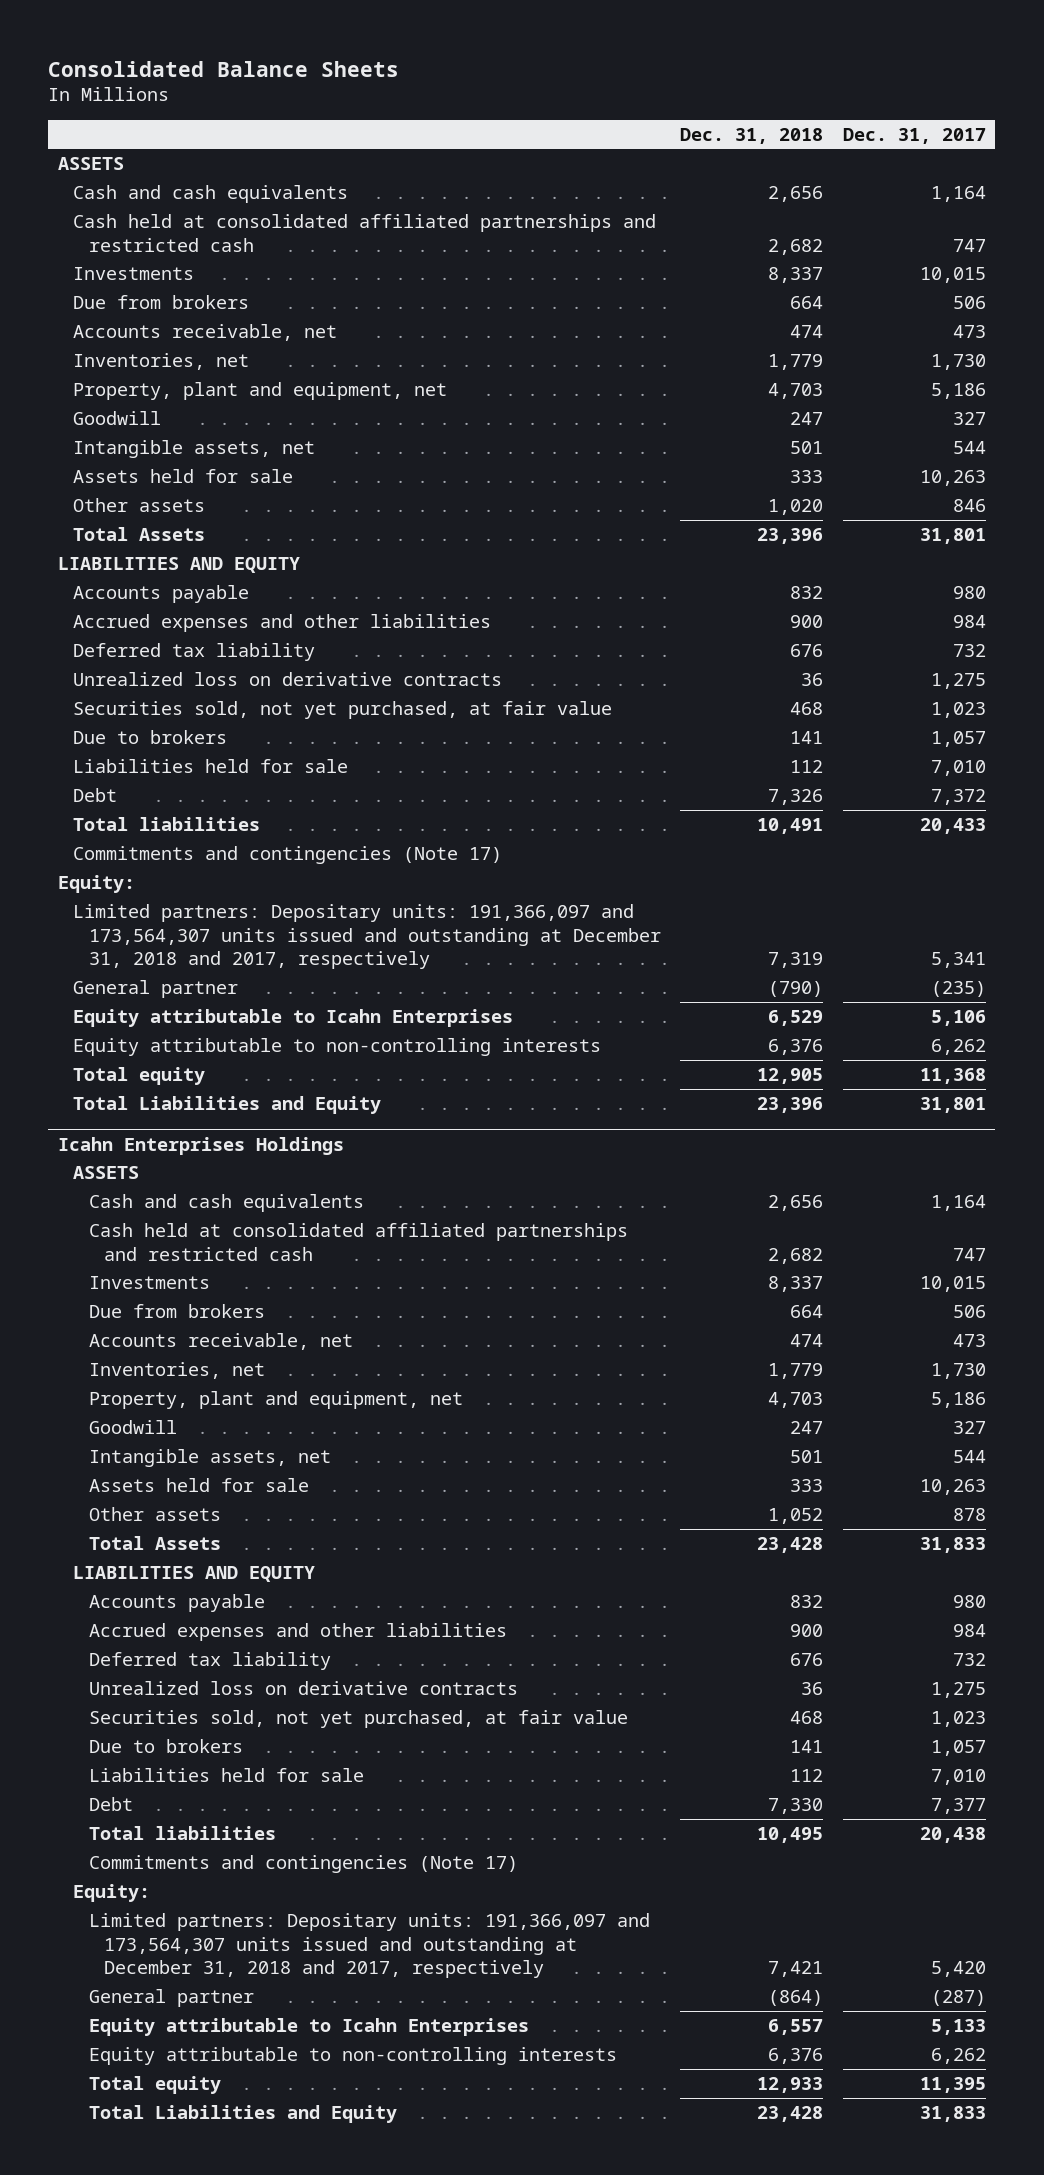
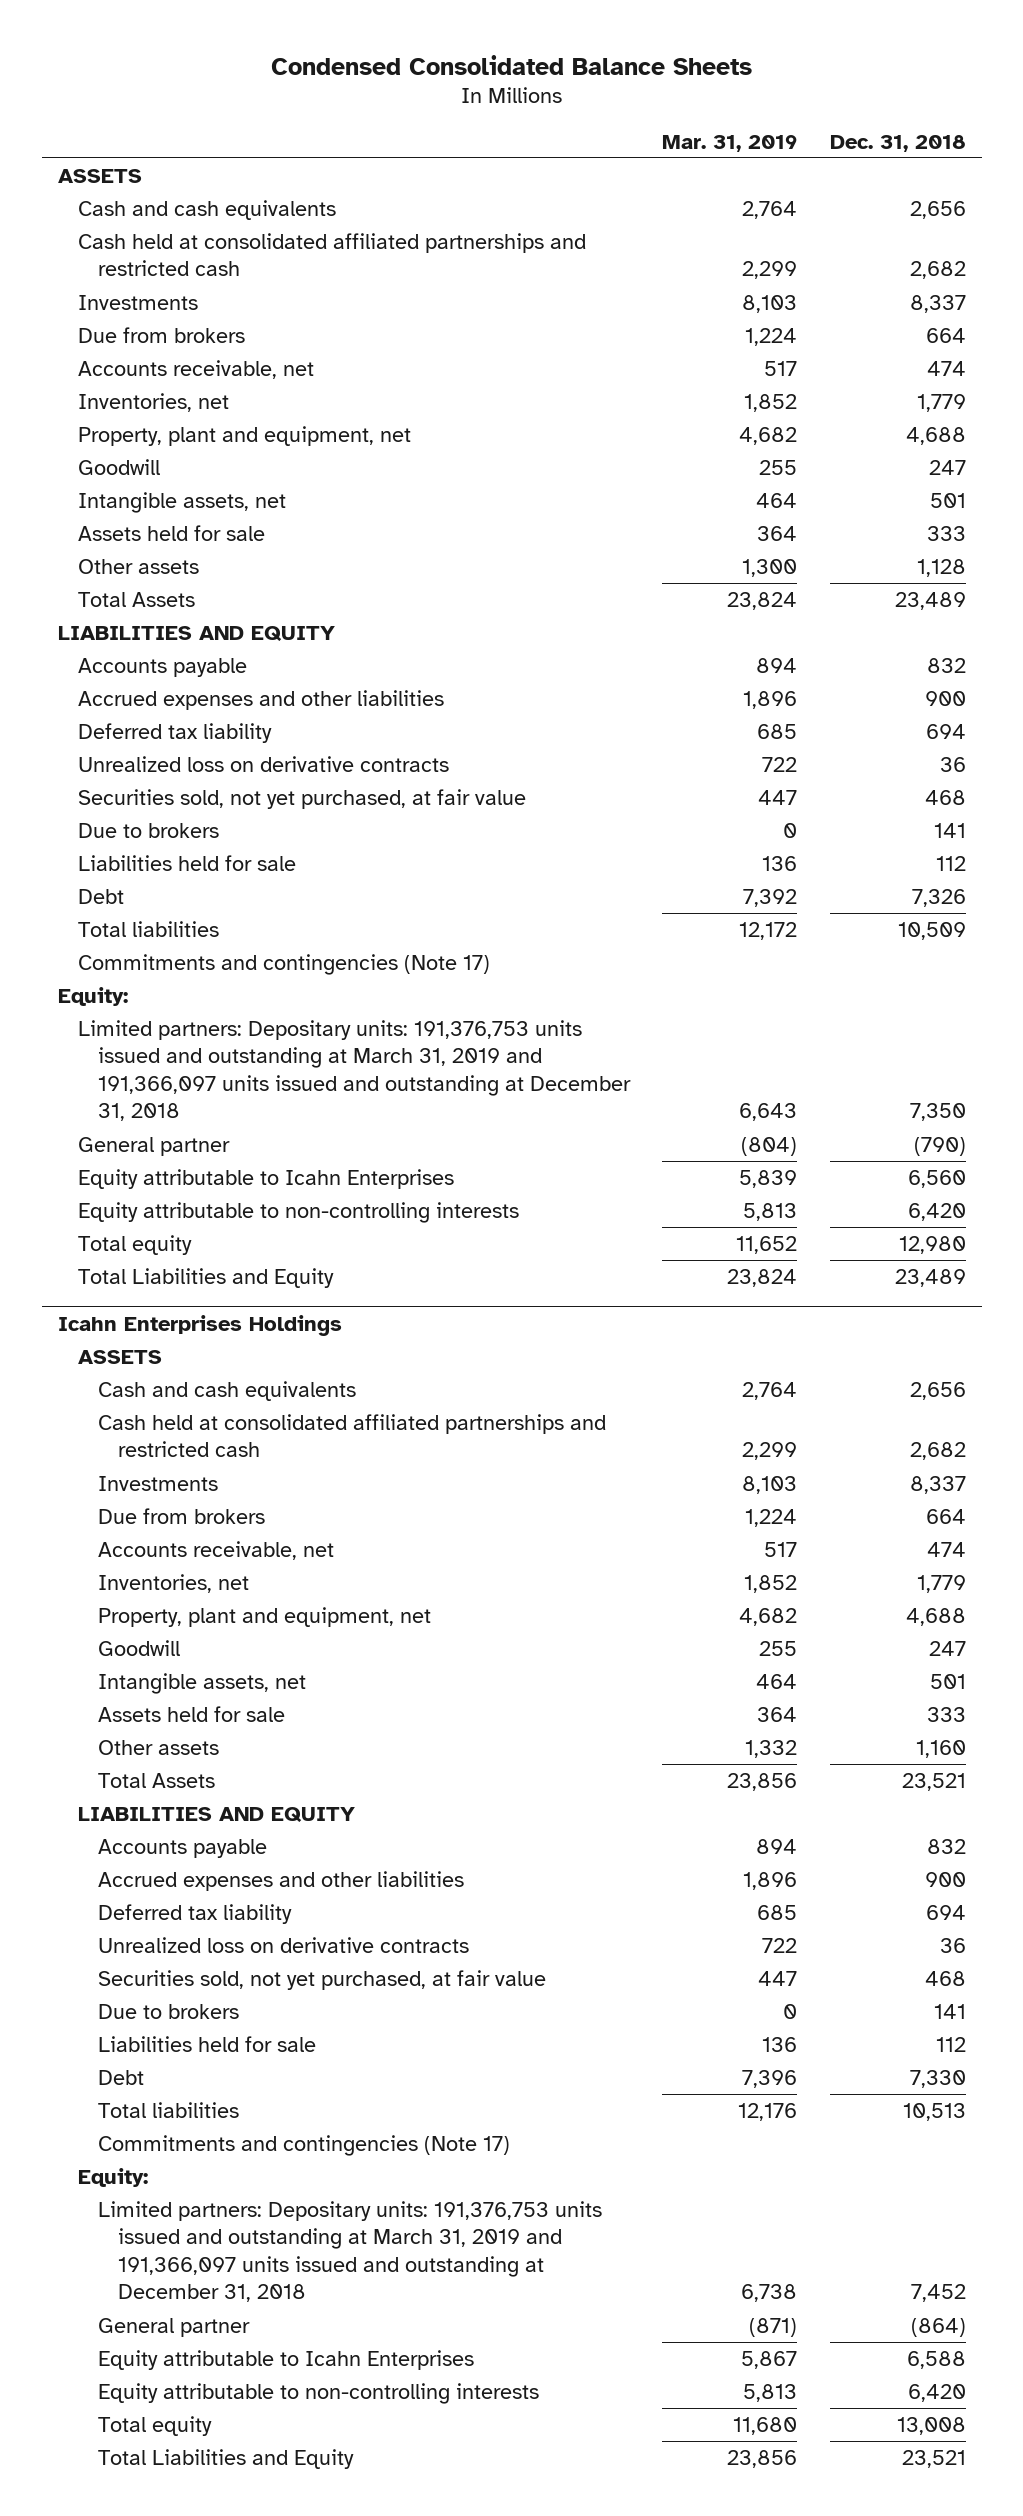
[48,60,400,77] Consolidated Balance Sheets -> [270,54,752,75] Condensed Consolidated Balance Sheets
[842,127,986,144] Dec. 31, 2017 -> none
none -> [662,134,798,152] Mar. 31, 2019
[768,382,824,399] 4,703 -> [905,426,966,445] 4,688
[768,498,824,515] 1,020 -> [916,558,966,577] 1,128
[757,527,824,544] 23,396 -> [894,591,966,610] 23,489
[790,643,824,657] 676 -> [925,723,966,739] 694
[757,817,824,834] 10,491 -> [897,921,966,940] 10,509
[73,903,661,970] Limited partners: Depositary units: 191,366,097 and 173,564,307 units issued and outstanding at December 31, 2018 and 2017, respectively -> [77,1019,631,1122] Limited partners: Depositary units: 191,376,753 units issued and outstanding at March 31, 2019 and 191,366,097 units issued and outstanding at December 31, 2018
[768,952,824,969] 7,319 -> [909,1103,966,1122] 7,350
[768,1009,824,1026] 6,529 -> [907,1169,966,1188] 6,560
[768,1038,824,1055] 6,376 -> [907,1202,966,1221] 6,420
[757,1067,824,1084] 12,905 -> [898,1235,966,1254] 12,980
[757,1096,824,1113] 23,396 -> [894,1268,966,1287] 23,489
[768,1391,824,1408] 4,703 -> [905,1607,966,1626] 4,688
[768,1507,824,1524] 1,052 -> [915,1739,966,1758] 1,160
[757,1536,824,1553] 23,428 -> [901,1772,966,1791] 23,521
[790,1652,824,1666] 676 -> [925,1904,966,1920] 694
[757,1826,824,1843] 10,495 -> [902,2102,966,2121] 10,513
[88,1912,650,1979] Limited partners: Depositary units: 191,366,097 and 173,564,307 units issued and outstanding at December 31, 2018 and 2017, respectively -> [97,2200,602,2303] Limited partners: Depositary units: 191,376,753 units issued and outstanding at March 31, 2019 and 191,366,097 units issued and outstanding at December 31, 2018
[768,1961,824,1978] 7,421 -> [910,2284,966,2303] 7,452
[768,2018,824,2035] 6,557 -> [906,2350,966,2369] 6,588
[768,2047,824,2064] 6,376 -> [907,2383,966,2402] 6,420
[757,2076,824,2093] 12,933 -> [896,2416,966,2435] 13,008
[757,2105,824,2122] 23,428 -> [901,2449,966,2468] 23,521

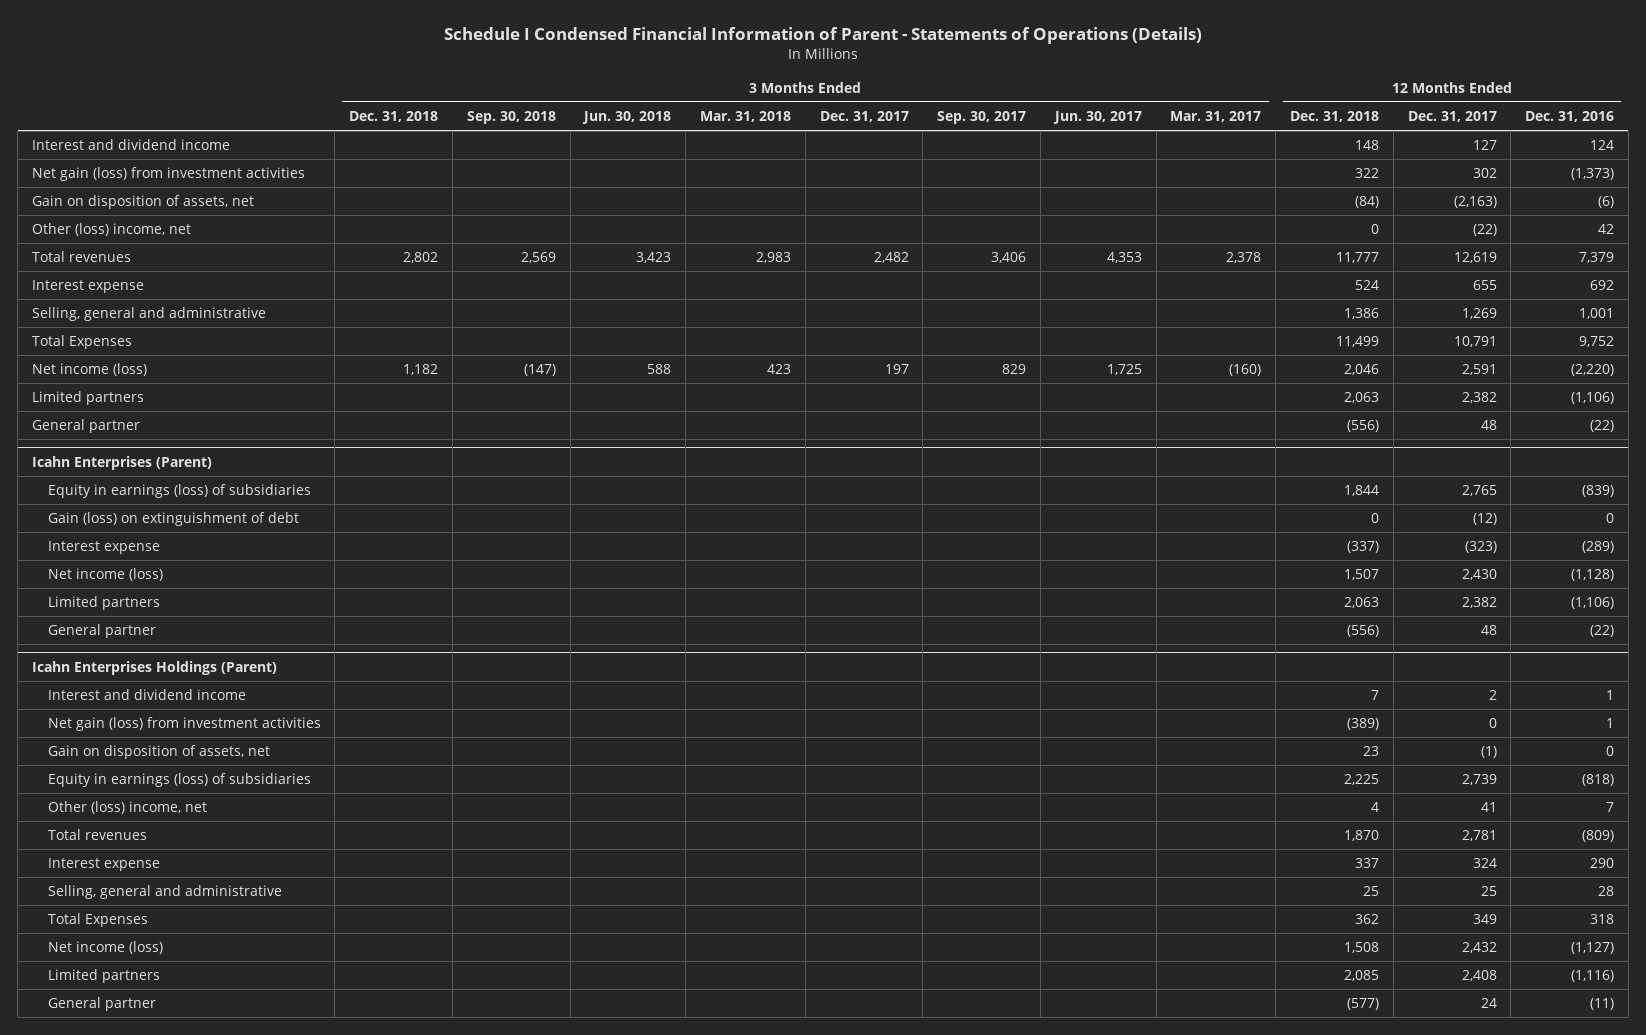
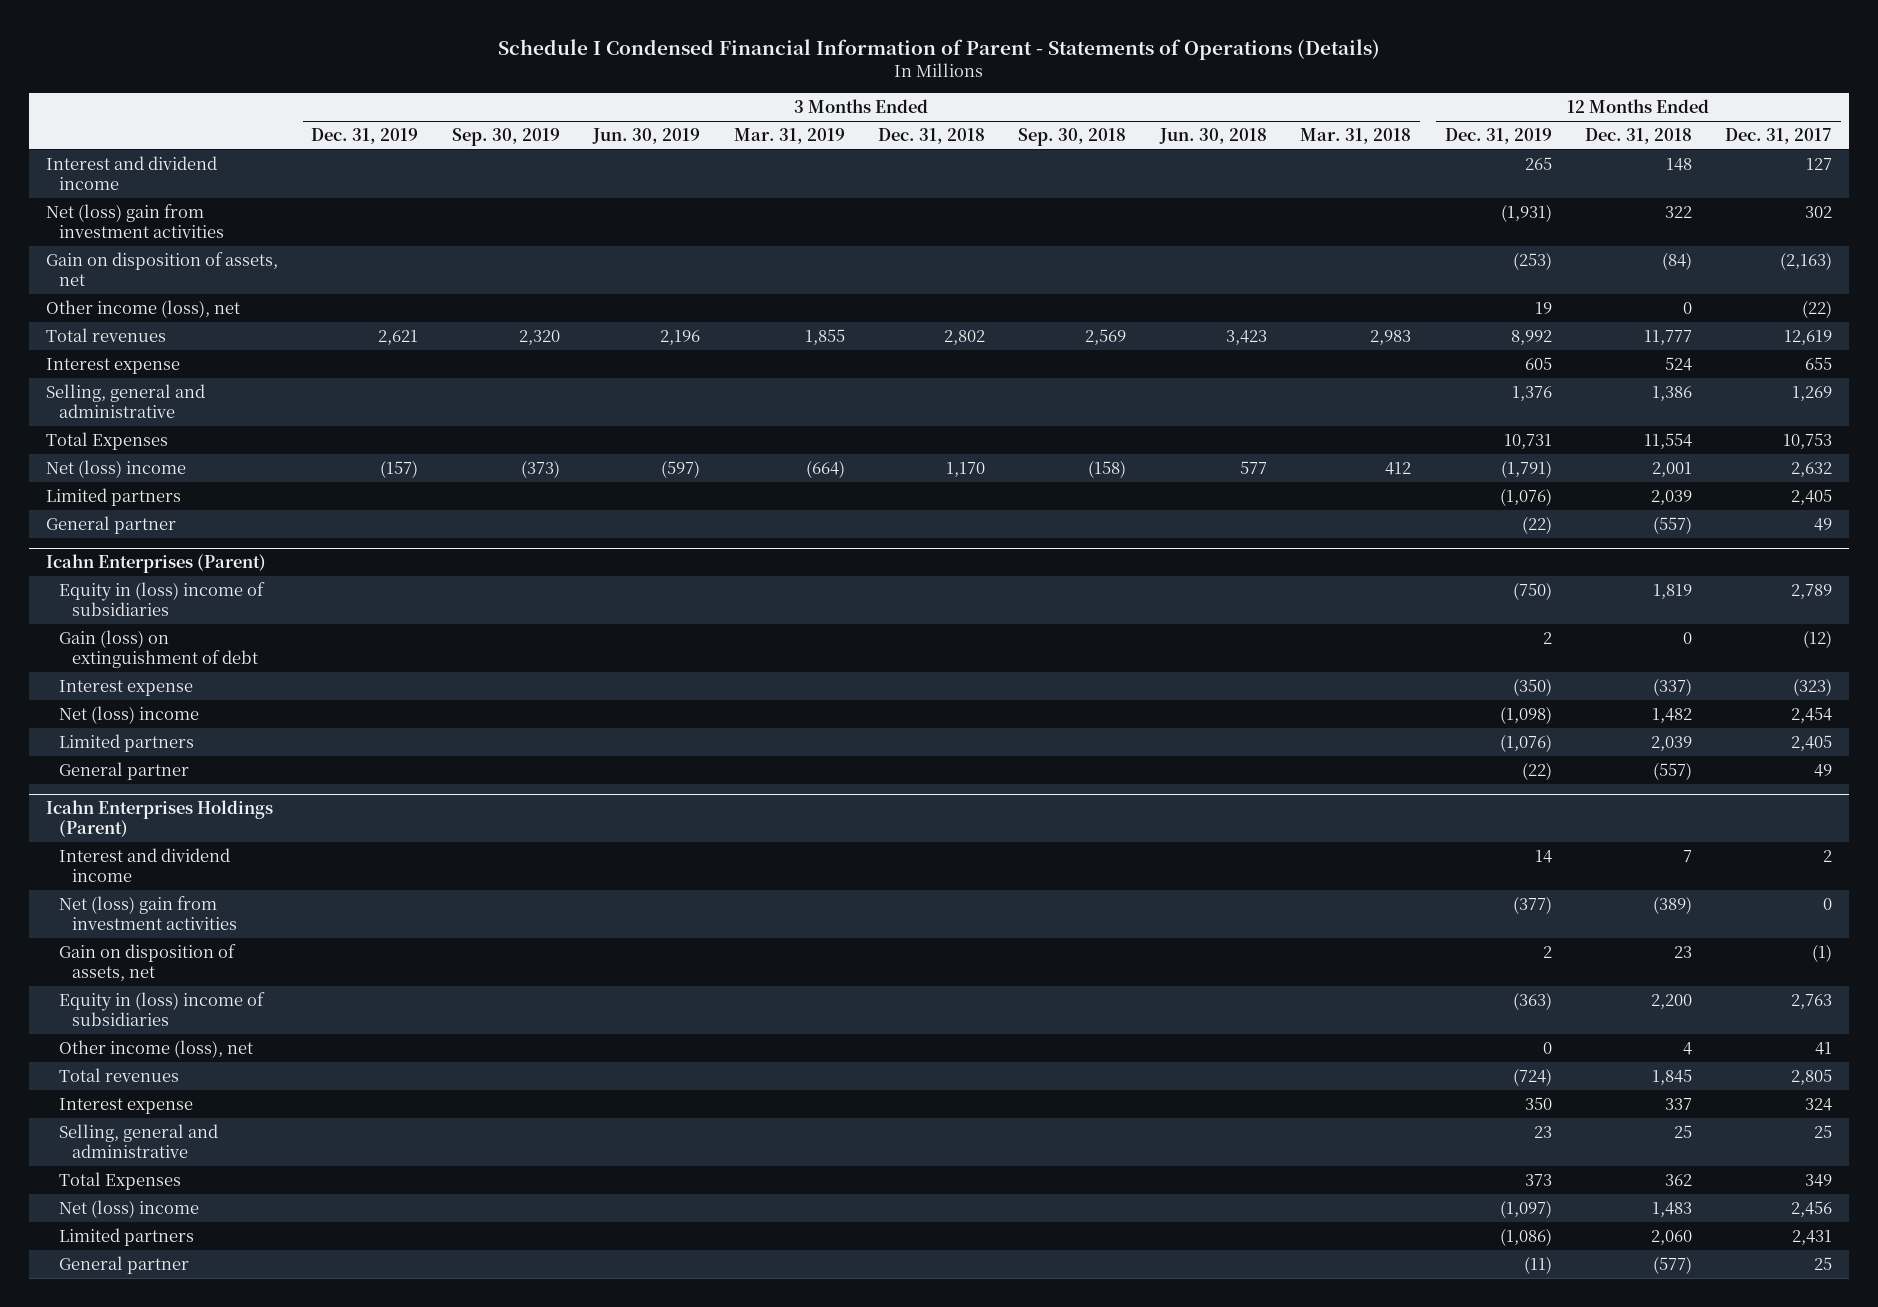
[819,111,909,123] Dec. 31, 2017 -> none
[937,111,1027,125] Sep. 30, 2017 -> none
[1052,111,1142,125] Jun. 30, 2017 -> none
[1170,111,1262,123] Mar. 31, 2017 -> none
[1525,111,1615,123] Dec. 31, 2016 -> none
none -> [311,127,419,144] Dec. 31, 2019
none -> [451,127,560,146] Sep. 30, 2019
none -> [592,127,701,144] Jun. 30, 2019
none -> [733,127,845,144] Mar. 31, 2019
none -> [1444,127,1552,144] Dec. 31, 2019
[32,167,306,182] Net gain (loss) from investment activities -> [45,203,225,238] Net (loss) gain from investment activities
[32,223,192,237] Other (loss) income, net -> [45,299,240,318] Other income (loss), net
[1335,336,1379,348] 11,499 -> [1643,432,1692,449] 11,554
[1453,336,1497,348] 10,791 -> [1783,432,1833,449] 10,753
[32,363,148,377] Net income (loss) -> [45,459,186,478] Net (loss) income
[403,364,439,376] 1,182 -> [945,461,985,477] 1,170
[523,364,556,377] (147) -> [1088,459,1127,478] (158)
[647,364,672,375] 588 -> [1239,460,1267,474] 577
[766,364,791,375] 423 -> [1385,461,1412,475] 412
[1343,364,1379,376] 2,046 -> [1651,461,1692,477] 2,001
[1461,364,1497,376] 2,591 -> [1791,461,1833,477] 2,632
[1343,392,1379,404] 2,063 -> [1650,489,1692,505] 2,039
[1461,392,1497,404] 2,382 -> [1791,488,1833,505] 2,405
[1346,420,1379,433] (556) -> [1652,515,1692,534] (557)
[1480,420,1497,431] 48 -> [1814,517,1833,531] 49
[47,484,311,499] Equity in earnings (loss) of subsidiaries -> [59,581,266,616] Equity in (loss) income of subsidiaries
[1343,485,1379,497] 1,844 -> [1652,583,1692,599] 1,819
[1461,485,1497,497] 2,765 -> [1791,583,1833,599] 2,789
[47,568,163,582] Net income (loss) -> [59,705,200,724] Net (loss) income
[1343,569,1379,581] 1,507 -> [1651,707,1692,723] 1,482
[1461,569,1497,581] 2,430 -> [1791,706,1833,723] 2,454
[1343,597,1379,609] 2,063 -> [1650,735,1692,751] 2,039
[1461,597,1497,609] 2,382 -> [1791,734,1833,751] 2,405
[1346,625,1379,638] (556) -> [1652,761,1692,780] (557)
[1480,625,1497,636] 48 -> [1814,763,1833,777] 49
[47,717,321,732] Net gain (loss) from investment activities -> [59,895,238,930] Net (loss) gain from investment activities
[47,773,311,788] Equity in earnings (loss) of subsidiaries -> [59,991,266,1026] Equity in (loss) income of subsidiaries
[1343,774,1379,786] 2,225 -> [1650,993,1692,1009] 2,200
[1461,774,1497,786] 2,739 -> [1791,993,1833,1009] 2,763
[47,801,207,815] Other (loss) income, net -> [59,1039,254,1058] Other income (loss), net
[1343,830,1379,842] 1,870 -> [1651,1068,1692,1085] 1,845
[1461,830,1497,842] 2,781 -> [1791,1068,1833,1085] 2,805
[47,941,163,955] Net income (loss) -> [59,1199,200,1218] Net (loss) income
[1343,942,1379,954] 1,508 -> [1651,1201,1692,1217] 1,483
[1461,942,1497,954] 2,432 -> [1791,1200,1833,1217] 2,456
[1343,970,1379,982] 2,085 -> [1650,1229,1692,1245] 2,060
[1461,970,1497,982] 2,408 -> [1792,1229,1833,1245] 2,431
[1480,998,1497,1009] 24 -> [1814,1256,1833,1270] 25

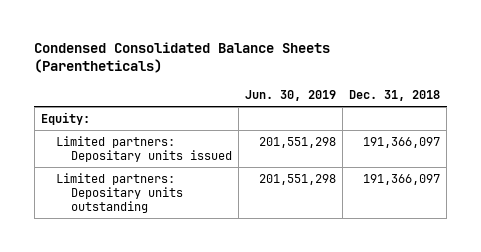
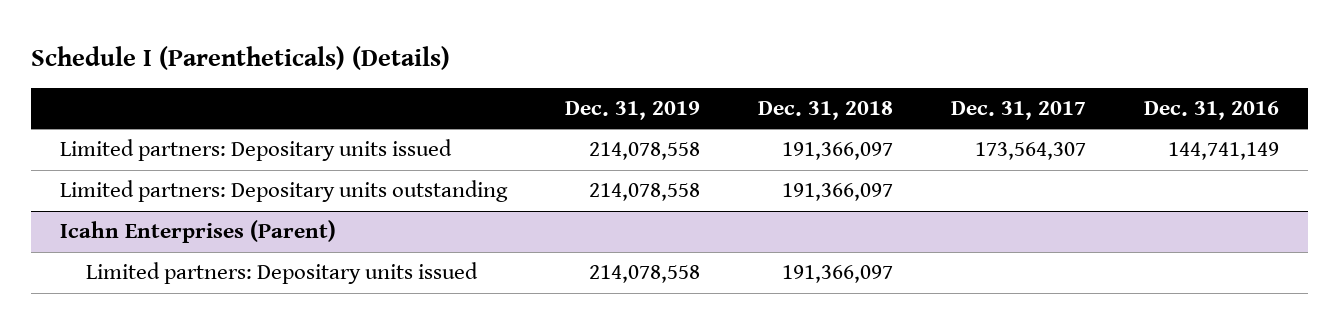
[34,41,331,74] Condensed Consolidated Balance Sheets (Parentheticals) -> [31,45,451,70] Schedule I (Parentheticals) (Details)
[244,90,336,102] Jun. 30, 2019 -> none
none -> [564,101,700,121] Dec. 31, 2019
none -> [950,101,1086,121] Dec. 31, 2017
none -> [1143,101,1279,121] Dec. 31, 2016
[40,111,90,125] Equity: -> none
none -> [60,220,337,244] Icahn Enterprises (Parent)
none -> [86,262,479,285] Limited partners: Depositary units issued

